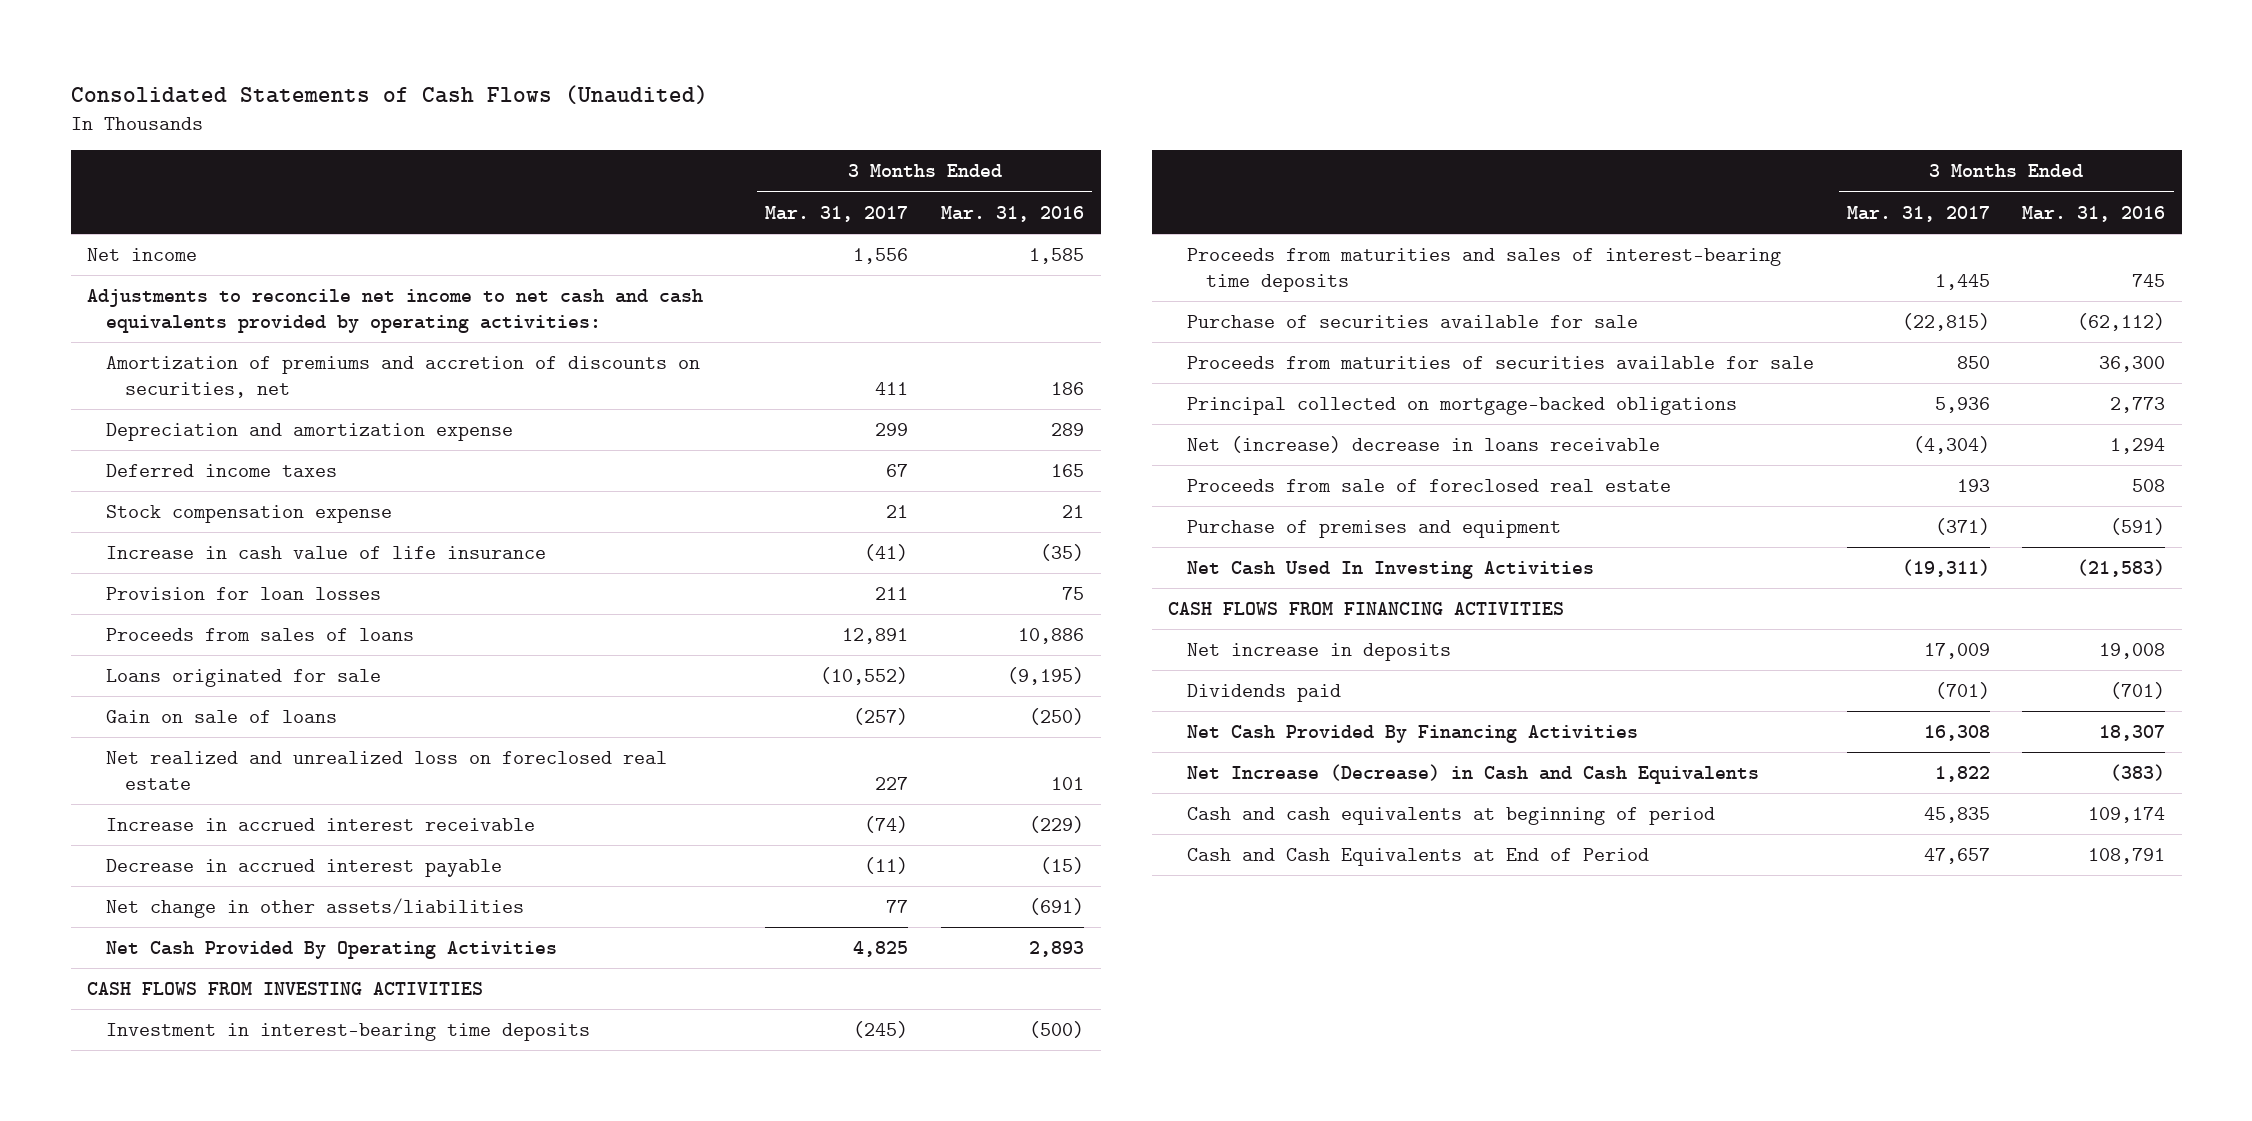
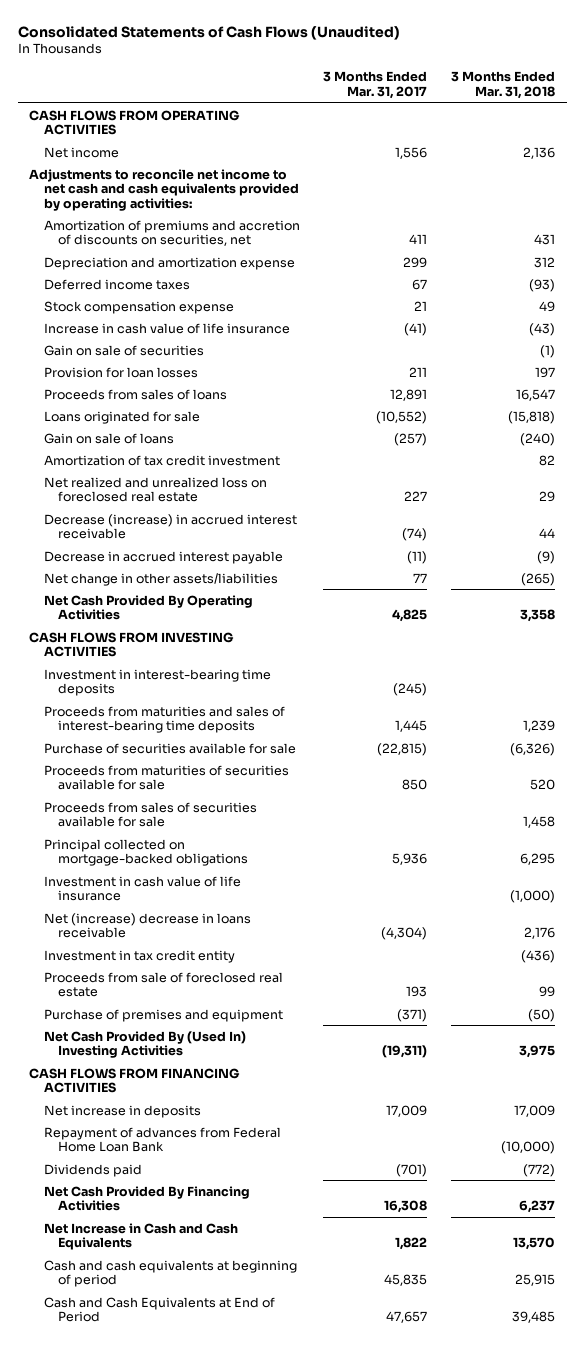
[941,205,1085,222] Mar. 31, 2016 -> none
none -> [451,71,556,99] 3 Months Ended Mar. 31, 2018
none -> [29,109,241,136] CASH FLOWS FROM OPERATING ACTIVITIES
none -> [43,344,204,356] Gain on sale of securities
none -> [43,454,280,466] Amortization of tax credit investment
[105,817,535,831] Increase in accrued interest receivable -> [43,513,297,540] Decrease (increase) in accrued interest receivable
none -> [43,801,257,828] Proceeds from sales of securities available for sale
none -> [43,875,241,902] Investment in cash value of life insurance
none -> [43,949,235,963] Investment in tax credit entity
[1187,560,1595,579] Net Cash Used In Investing Activities -> [43,1030,246,1059] Net Cash Provided By (Used In) Investing Activities
none -> [43,1126,281,1153] Repayment of advances from Federal Home Loan Bank
[1187,763,1760,784] Net Increase (Decrease) in Cash and Cash Equivalents -> [43,1222,238,1251] Net Increase in Cash and Cash Equivalents

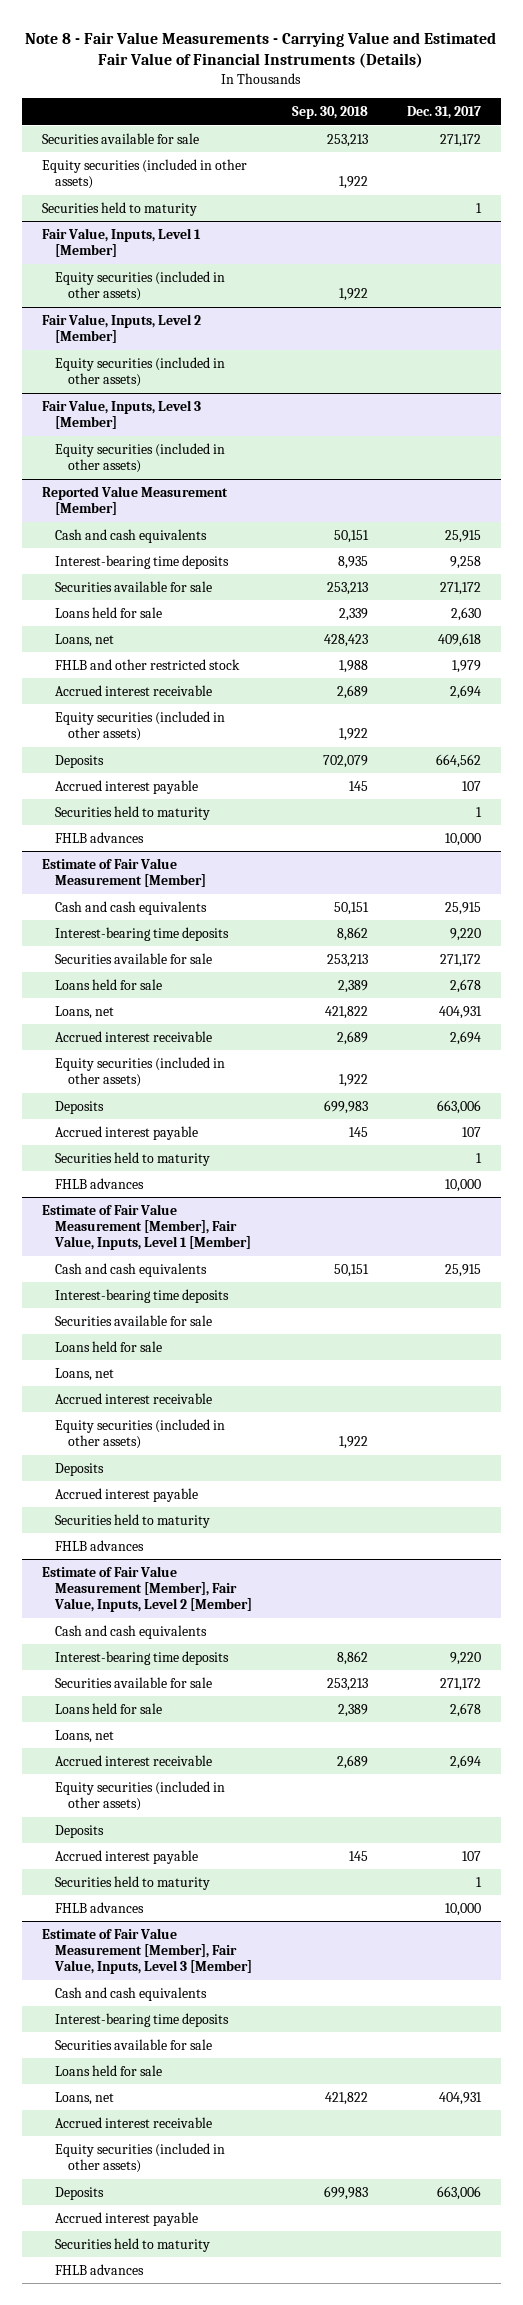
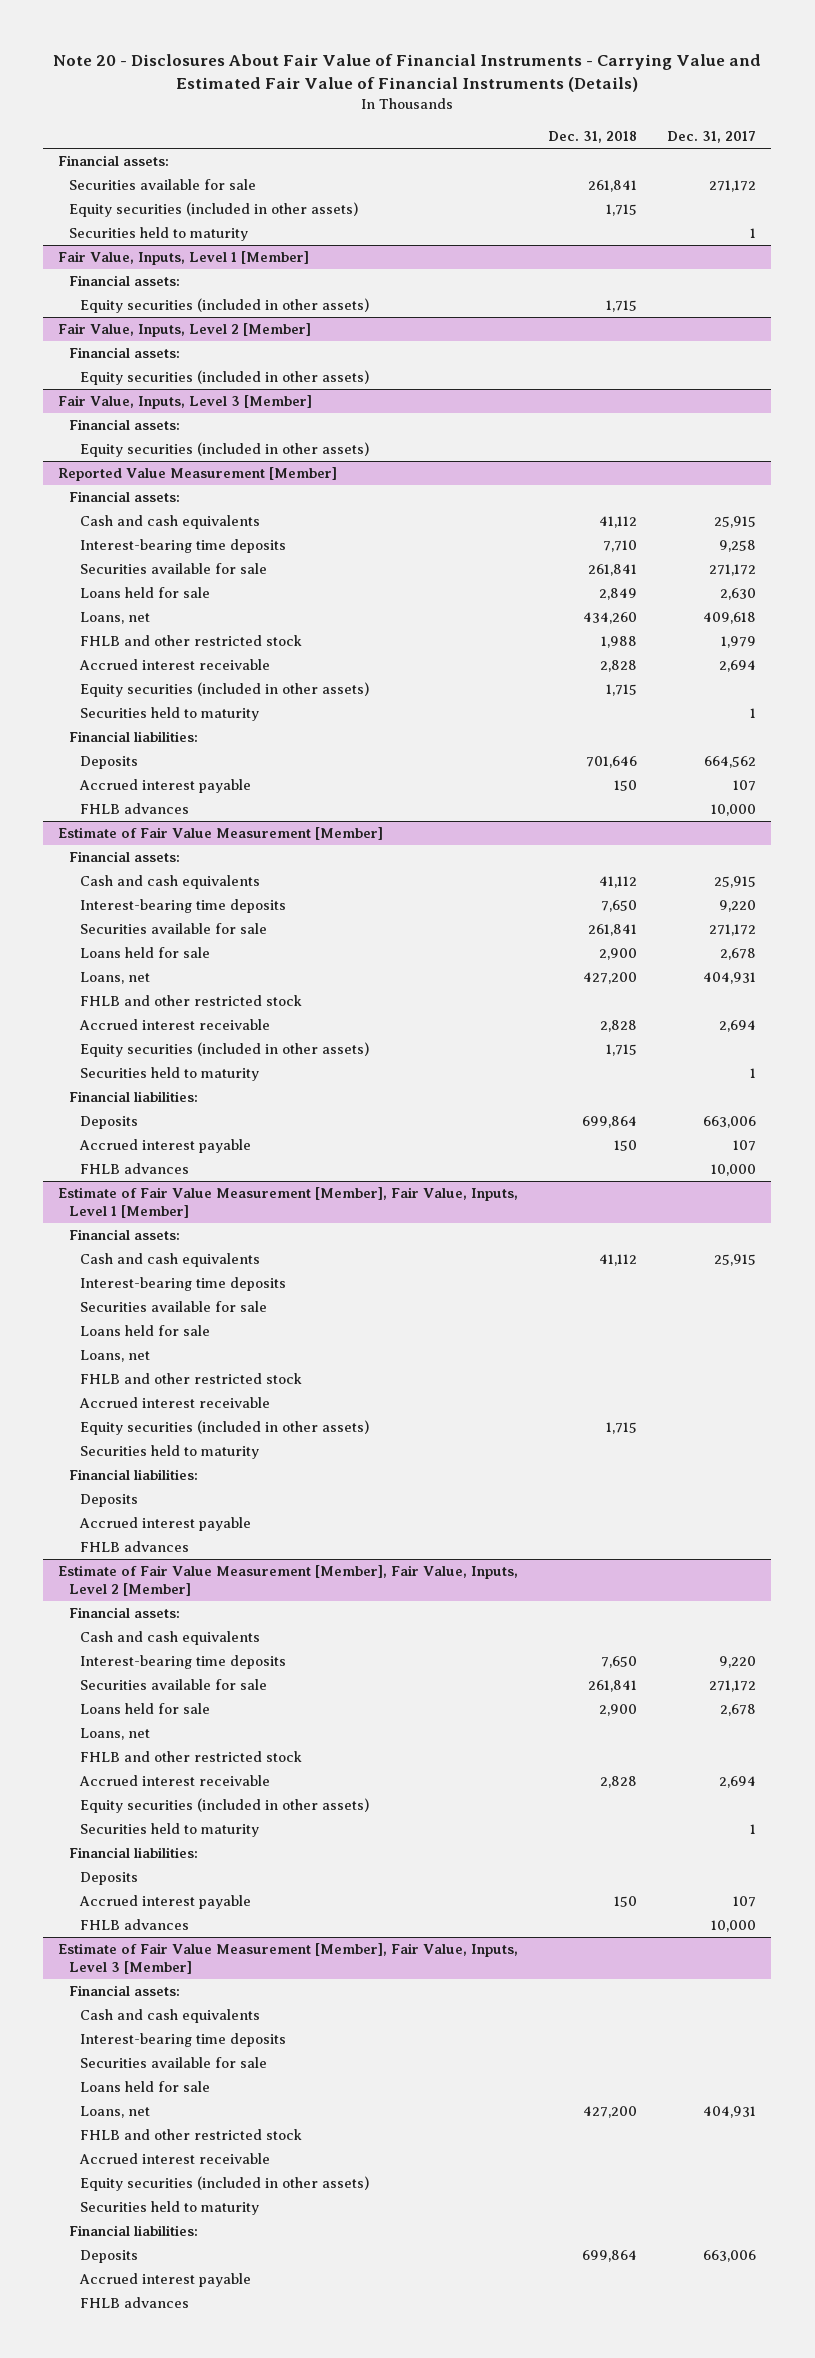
[25,31,497,69] Note 8 - Fair Value Measurements - Carrying Value and Estimated Fair Value of Financial Instruments (Details) -> [53,54,762,93] Note 20 - Disclosures About Fair Value of Financial Instruments - Carrying Value and Estimated Fair Value of Financial Instruments (Details)
[291,106,368,120] Sep. 30, 2018 -> none
none -> [548,130,638,143] Dec. 31, 2018
none -> [58,155,170,167] Financial assets:
none -> [69,275,181,287] Financial assets:
none -> [69,347,181,359] Financial assets:
none -> [69,419,181,431] Financial assets:
none -> [69,491,181,503] Financial assets:
[55,805,211,820] Securities held to maturity -> [79,707,259,722] Securities held to maturity
none -> [69,731,199,743] Financial liabilities:
none -> [69,851,181,863] Financial assets:
none -> [79,995,302,1007] FHLB and other restricted stock
[55,1151,211,1166] Securities held to maturity -> [79,1067,259,1082] Securities held to maturity
none -> [69,1091,199,1103] Financial liabilities:
none -> [69,1229,181,1241] Financial assets:
none -> [79,1373,302,1385] FHLB and other restricted stock
[55,1513,211,1528] Securities held to maturity -> [79,1445,259,1460] Securities held to maturity
none -> [69,1469,199,1481] Financial liabilities:
none -> [69,1607,181,1619] Financial assets:
none -> [79,1751,302,1763] FHLB and other restricted stock
[55,1875,211,1890] Securities held to maturity -> [79,1823,259,1838] Securities held to maturity
none -> [69,1847,199,1859] Financial liabilities:
none -> [69,1985,181,1997] Financial assets:
none -> [79,2129,302,2141] FHLB and other restricted stock
[55,2237,211,2252] Securities held to maturity -> [79,2201,259,2216] Securities held to maturity
none -> [69,2225,199,2237] Financial liabilities:

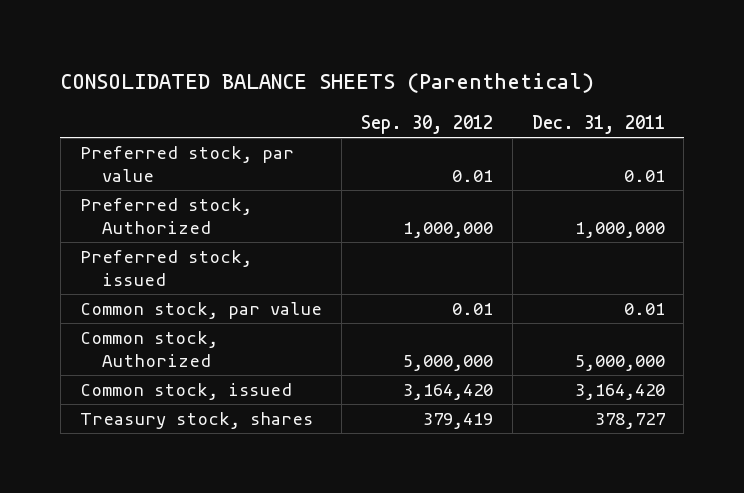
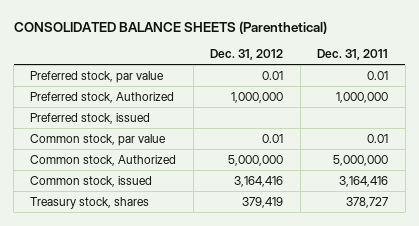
[360,114,493,134] Sep. 30, 2012 -> none
none -> [210,49,284,61] Dec. 31, 2012
[574,383,665,400] 3,164,420 -> [339,175,389,187] 3,164,416

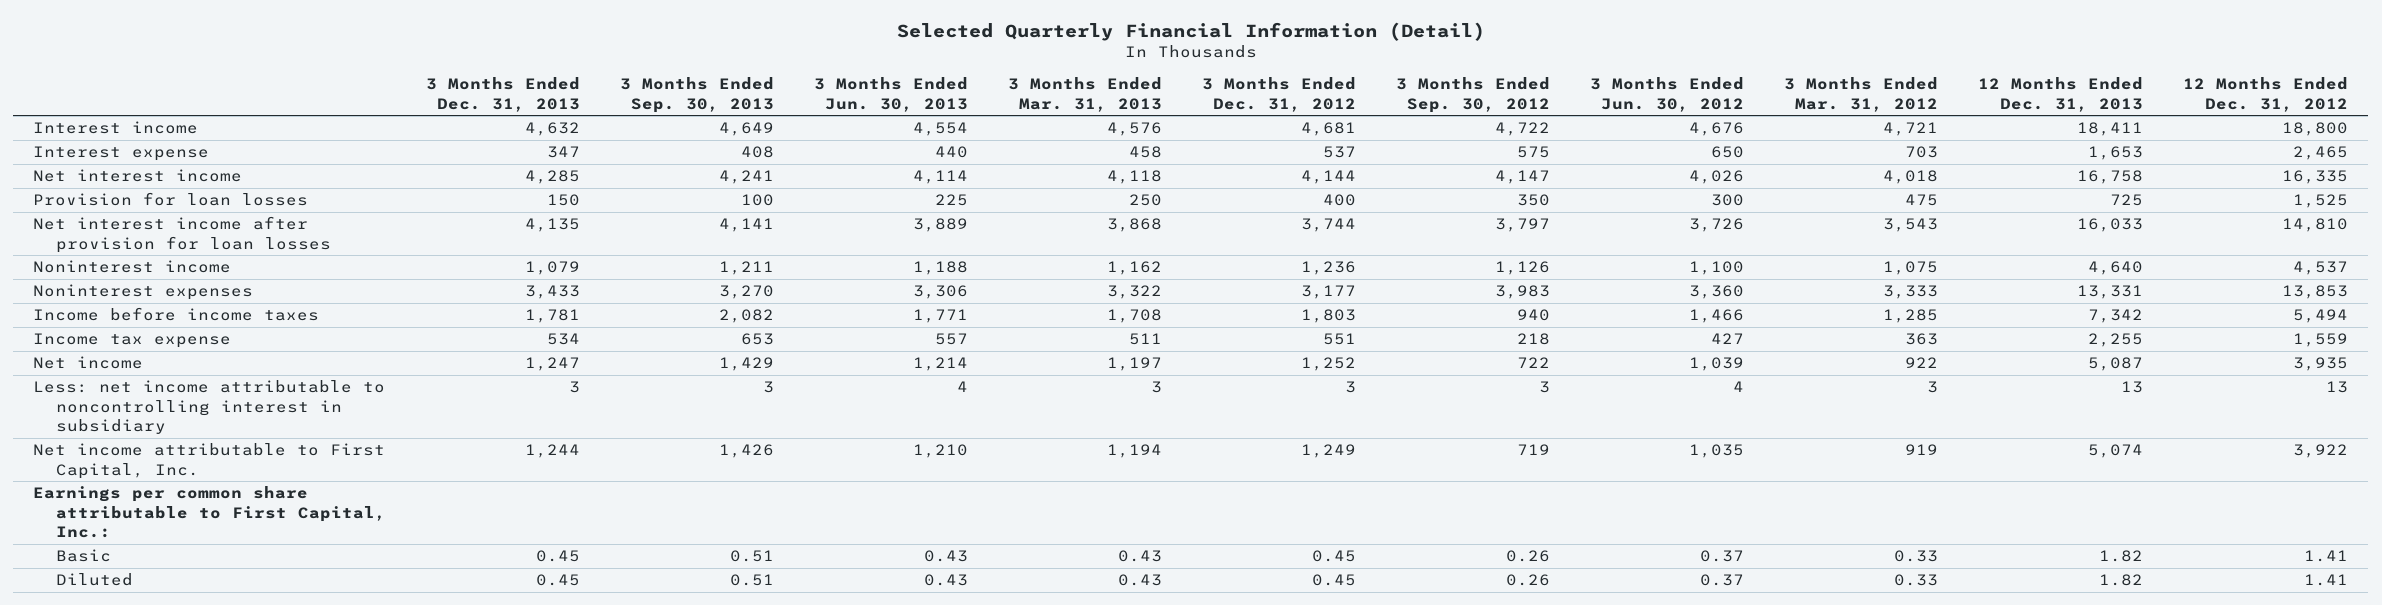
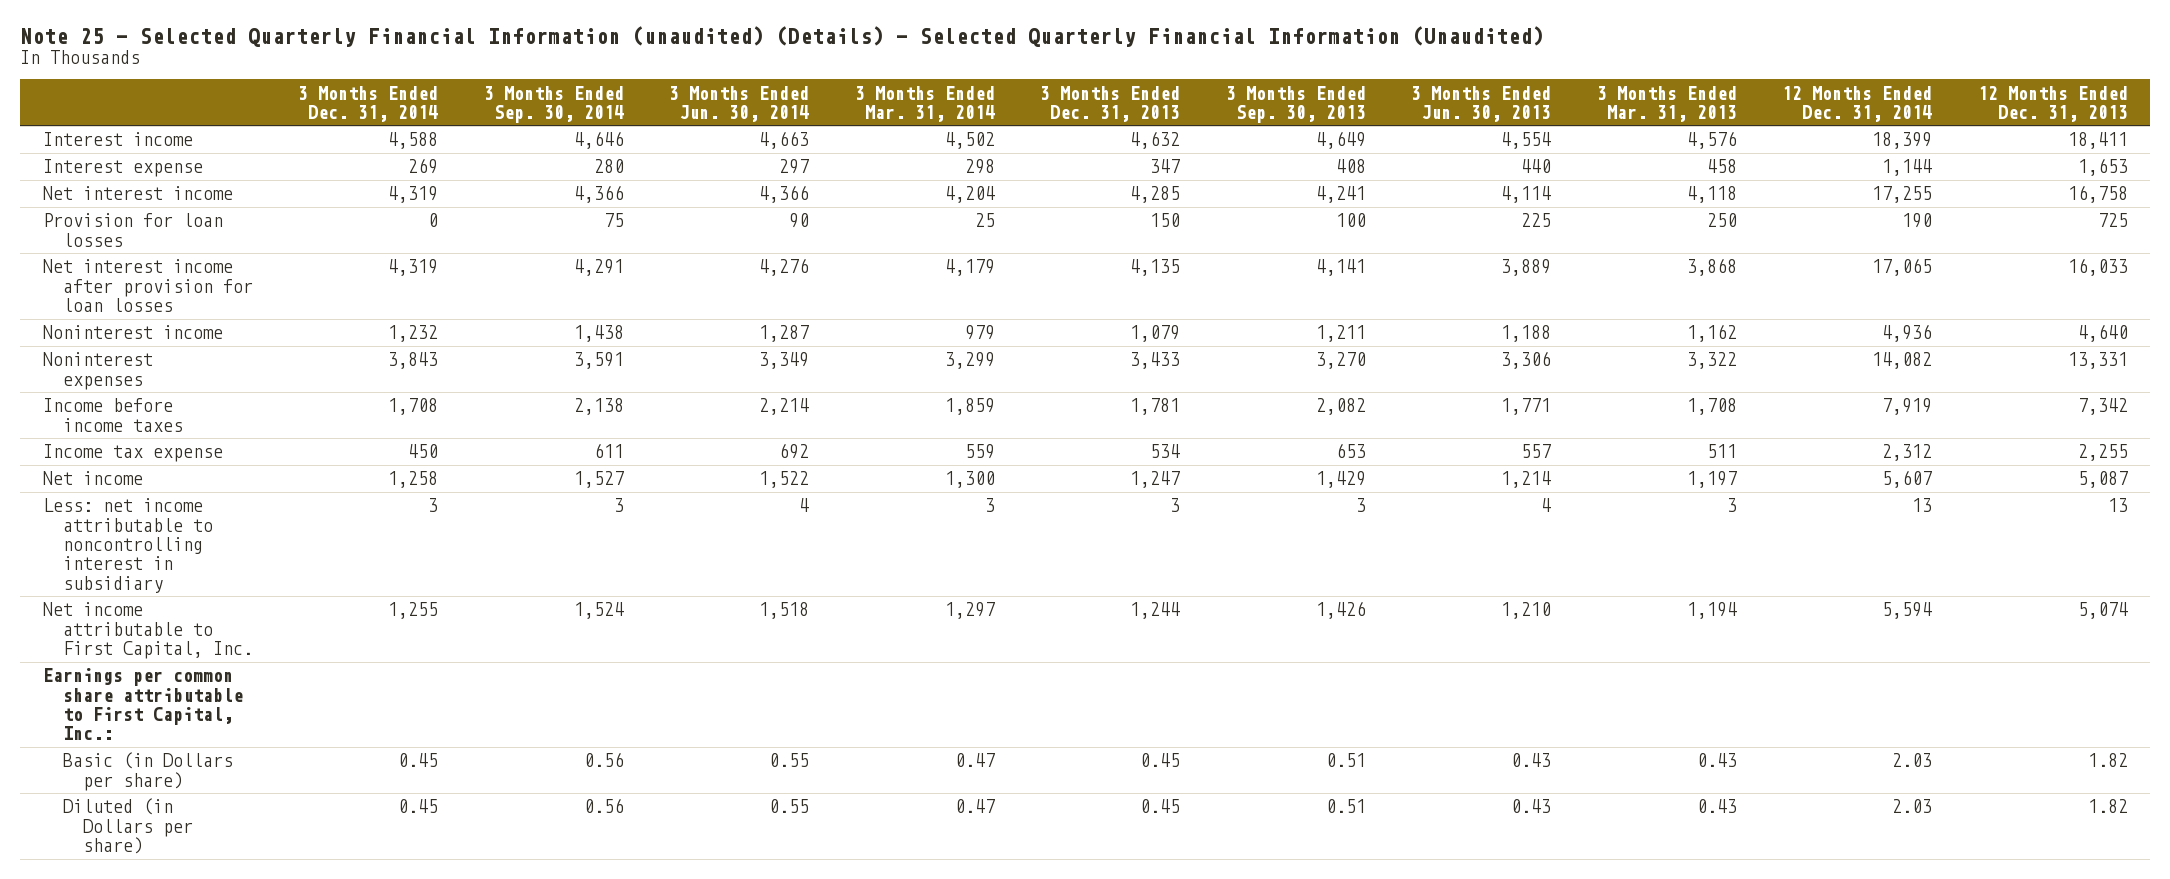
[896,21,1485,41] Selected Quarterly Financial Information (Detail) -> [20,25,1545,47] Note 25 - Selected Quarterly Financial Information (unaudited) (Details) - Selected Quarterly Financial Information (Unaudited)
[1201,77,1356,112] 3 Months Ended Dec. 31, 2012 -> none
[1395,77,1550,113] 3 Months Ended Sep. 30, 2012 -> none
[1590,77,1745,112] 3 Months Ended Jun. 30, 2012 -> none
[1784,77,1939,112] 3 Months Ended Mar. 31, 2012 -> none
[2183,77,2349,112] 12 Months Ended Dec. 31, 2012 -> none
none -> [298,85,439,122] 3 Months Ended Dec. 31, 2014
none -> [483,85,624,123] 3 Months Ended Sep. 30, 2014
none -> [669,85,810,122] 3 Months Ended Jun. 30, 2014
none -> [854,85,995,122] 3 Months Ended Mar. 31, 2014
none -> [1782,85,1933,122] 12 Months Ended Dec. 31, 2014
[55,549,111,563] Basic -> [63,752,234,791] Basic (in Dollars per share)
[55,573,133,587] Diluted -> [63,798,194,855] Diluted (in Dollars per share)

